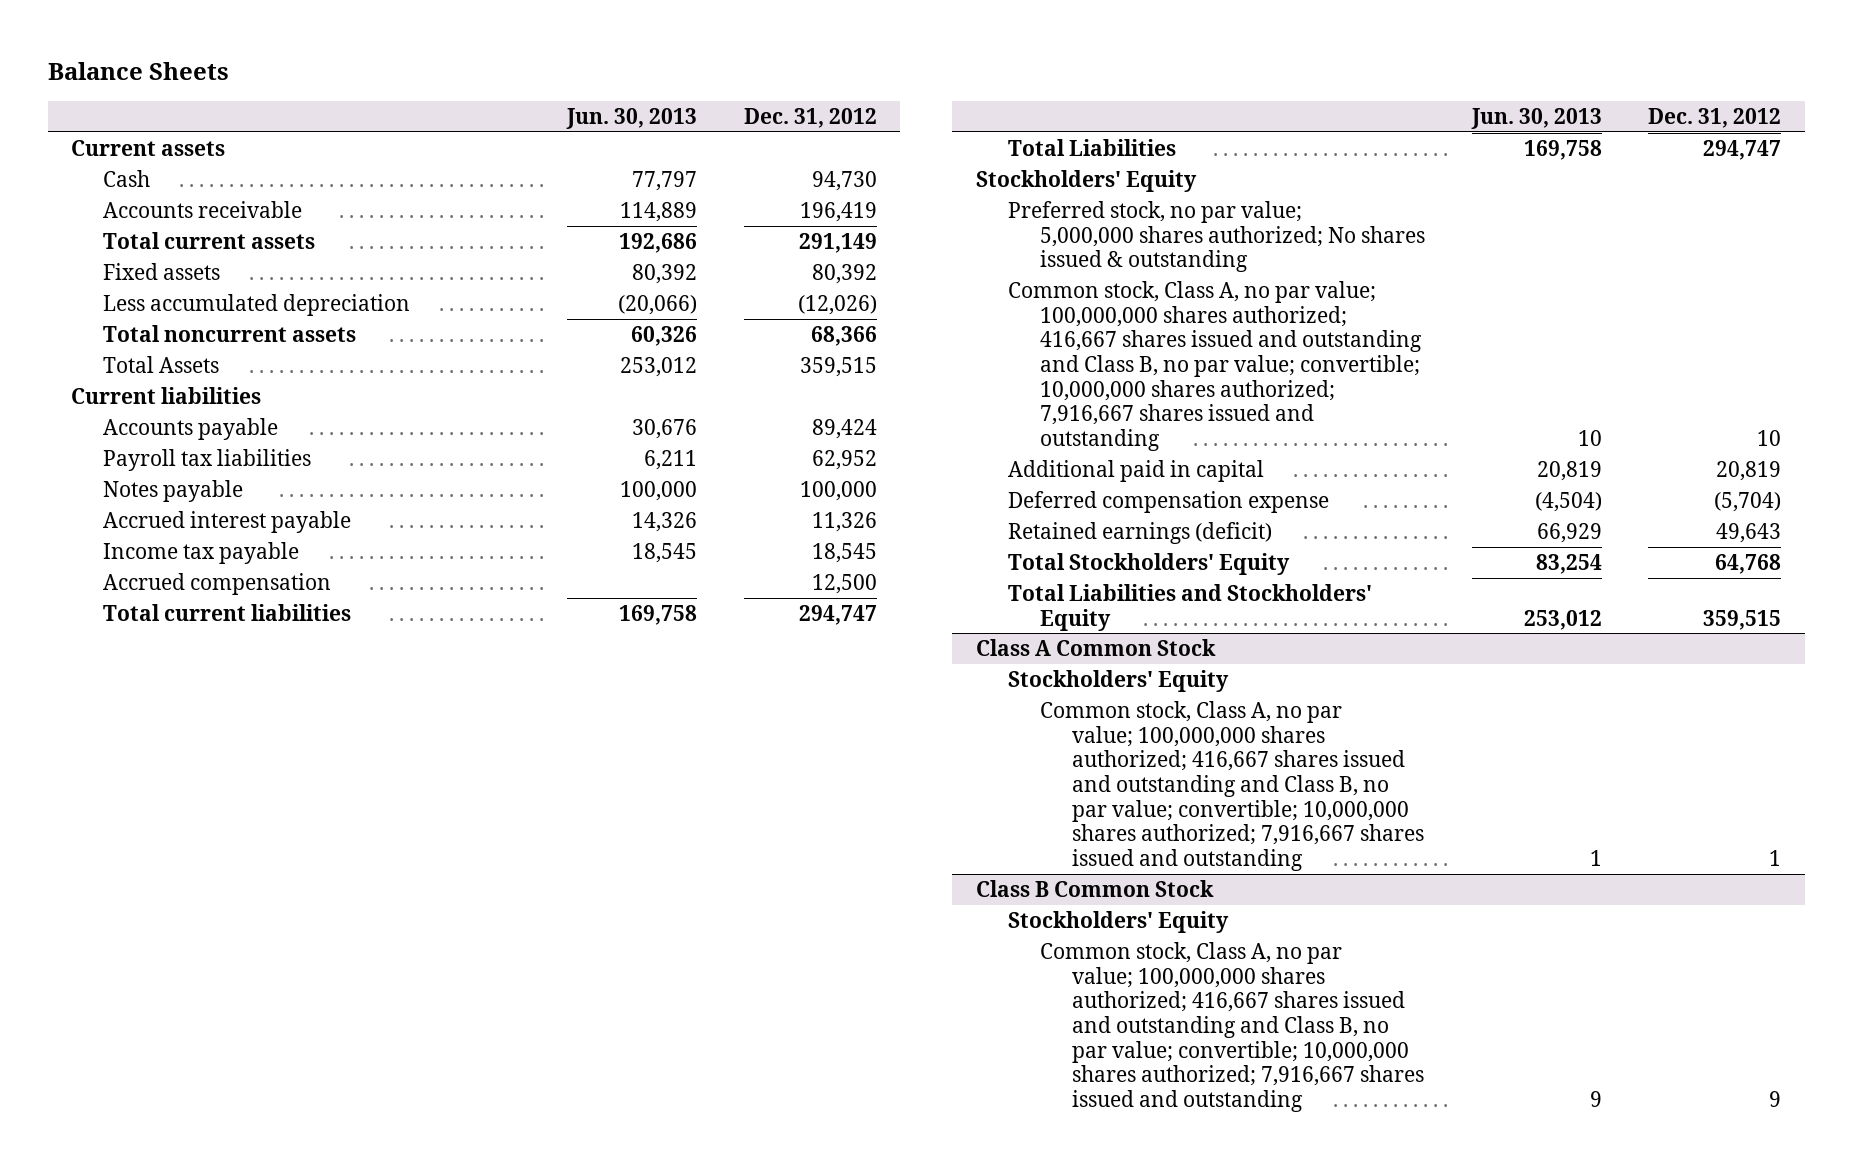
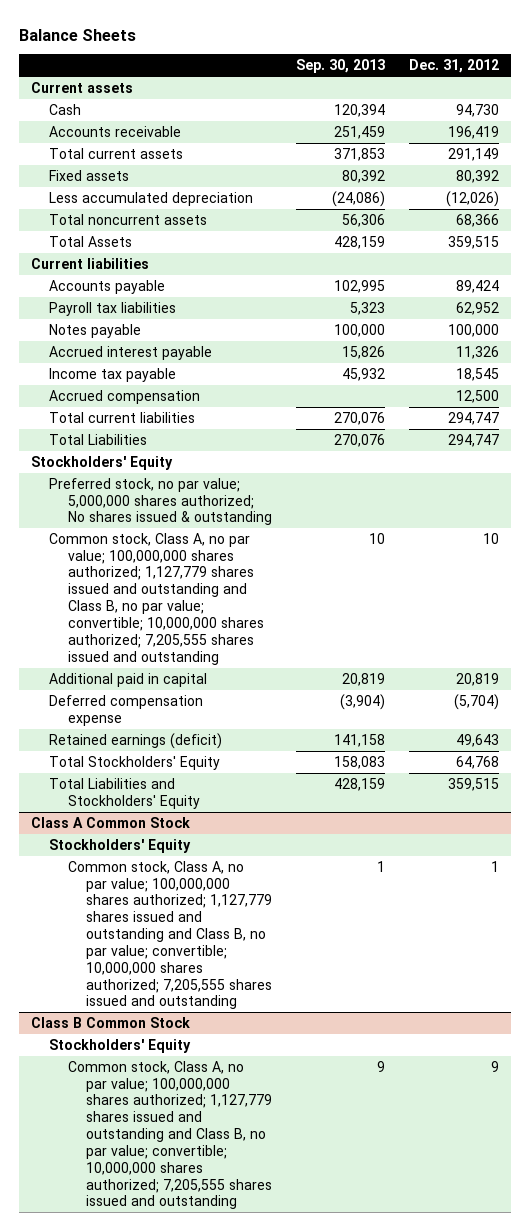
[566,107,698,129] Jun. 30, 2013 -> none
none -> [295,59,385,74] Sep. 30, 2013
[1007,280,1423,452] Common stock, Class A, no par value; 100,000,000 shares authorized; 416,667 shares issued and outstanding and Class B, no par value; convertible; 10,000,000 shares authorized; 7,916,667 shares issued and outstanding -> [49,532,264,665] Common stock, Class A, no par value; 100,000,000 shares authorized; 1,127,779 shares issued and outstanding and Class B, no par value; convertible; 10,000,000 shares authorized; 7,205,555 shares issued and outstanding
[1040,700,1425,872] Common stock, Class A, no par value; 100,000,000 shares authorized; 416,667 shares issued and outstanding and Class B, no par value; convertible; 10,000,000 shares authorized; 7,916,667 shares issued and outstanding -> [67,860,272,1010] Common stock, Class A, no par value; 100,000,000 shares authorized; 1,127,779 shares issued and outstanding and Class B, no par value; convertible; 10,000,000 shares authorized; 7,205,555 shares issued and outstanding
[1040,941,1425,1113] Common stock, Class A, no par value; 100,000,000 shares authorized; 416,667 shares issued and outstanding and Class B, no par value; convertible; 10,000,000 shares authorized; 7,916,667 shares issued and outstanding -> [67,1060,272,1210] Common stock, Class A, no par value; 100,000,000 shares authorized; 1,127,779 shares issued and outstanding and Class B, no par value; convertible; 10,000,000 shares authorized; 7,205,555 shares issued and outstanding

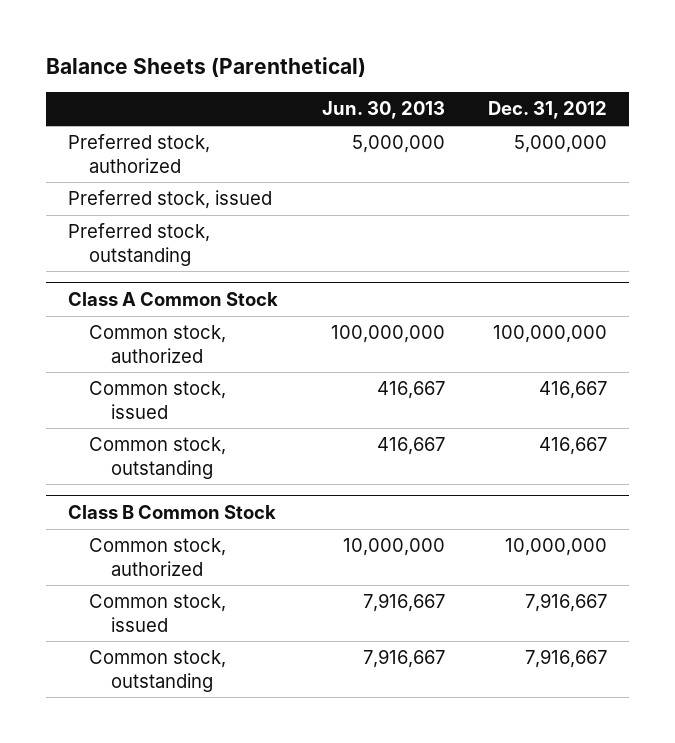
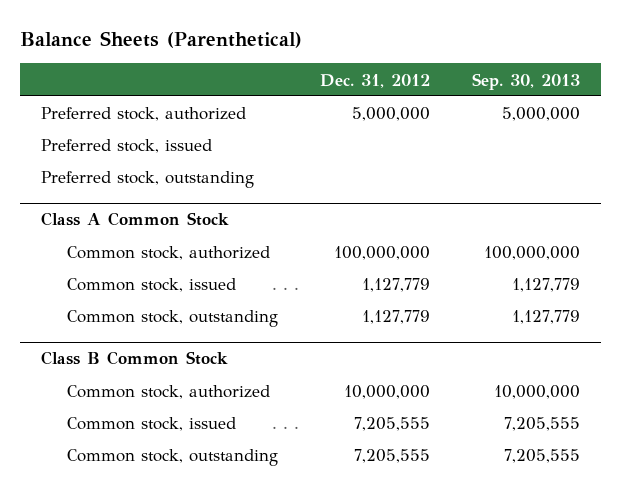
[321,101,445,120] Jun. 30, 2013 -> none
none -> [472,72,581,90] Sep. 30, 2013
[539,381,608,400] 416,667 -> [362,278,431,293] 1,127,779
[539,437,608,456] 416,667 -> [362,310,431,325] 1,127,779
[525,593,608,613] 7,916,667 -> [354,417,431,432] 7,205,555
[525,649,608,669] 7,916,667 -> [354,449,431,464] 7,205,555

